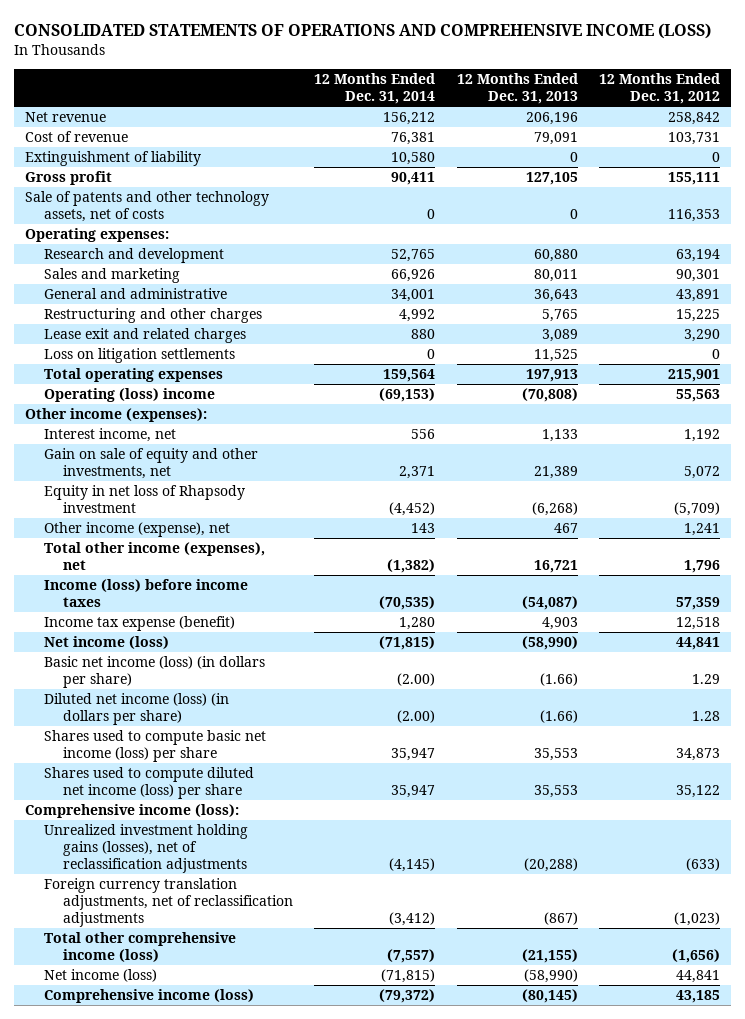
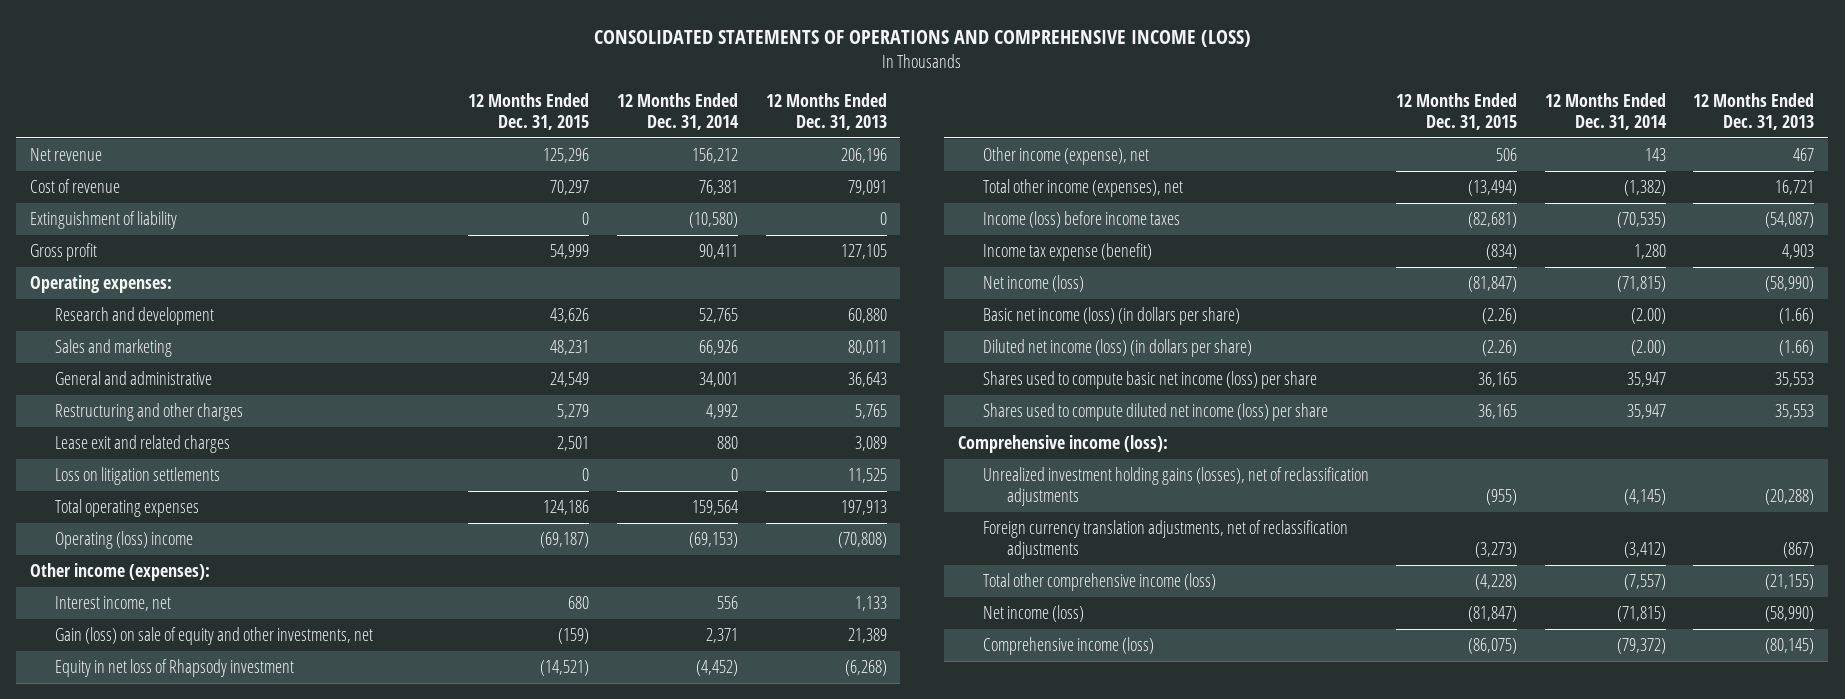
[599,72,721,104] 12 Months Ended Dec. 31, 2012 -> none
none -> [468,93,590,131] 12 Months Ended Dec. 31, 2015
[391,152,436,166] 10,580 -> [688,212,738,229] (10,580)
[24,191,269,223] Sale of patents and other technology assets, net of costs -> none
[43,448,258,480] Gain on sale of equity and other investments, net -> [54,627,373,646] Gain (loss) on sale of equity and other investments, net

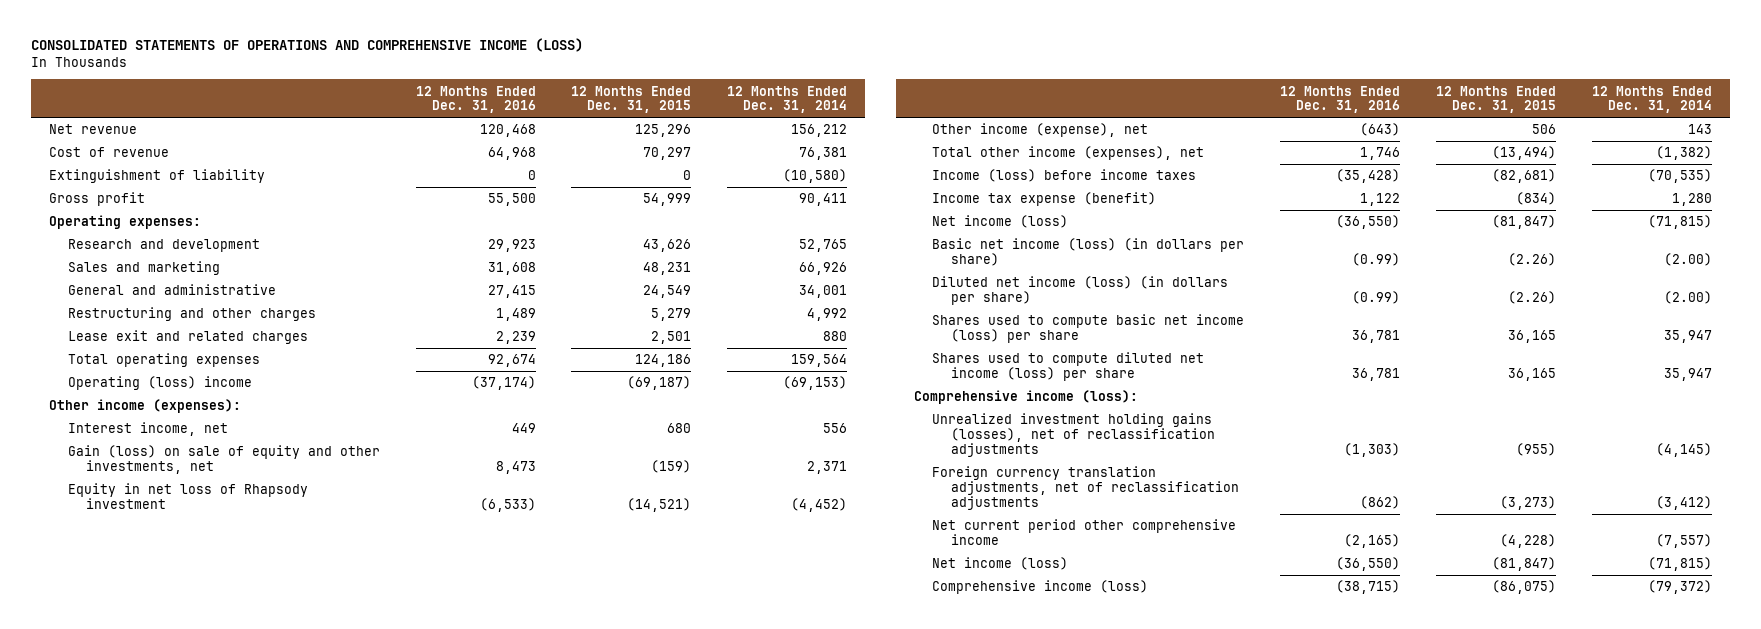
[765,93,887,131] 12 Months Ended Dec. 31, 2013 -> none
none -> [415,85,536,114] 12 Months Ended Dec. 31, 2016
[54,467,220,486] Loss on litigation settlements -> none
[982,573,1216,592] Total other comprehensive income (loss) -> [932,519,1237,545] Net current period other comprehensive income

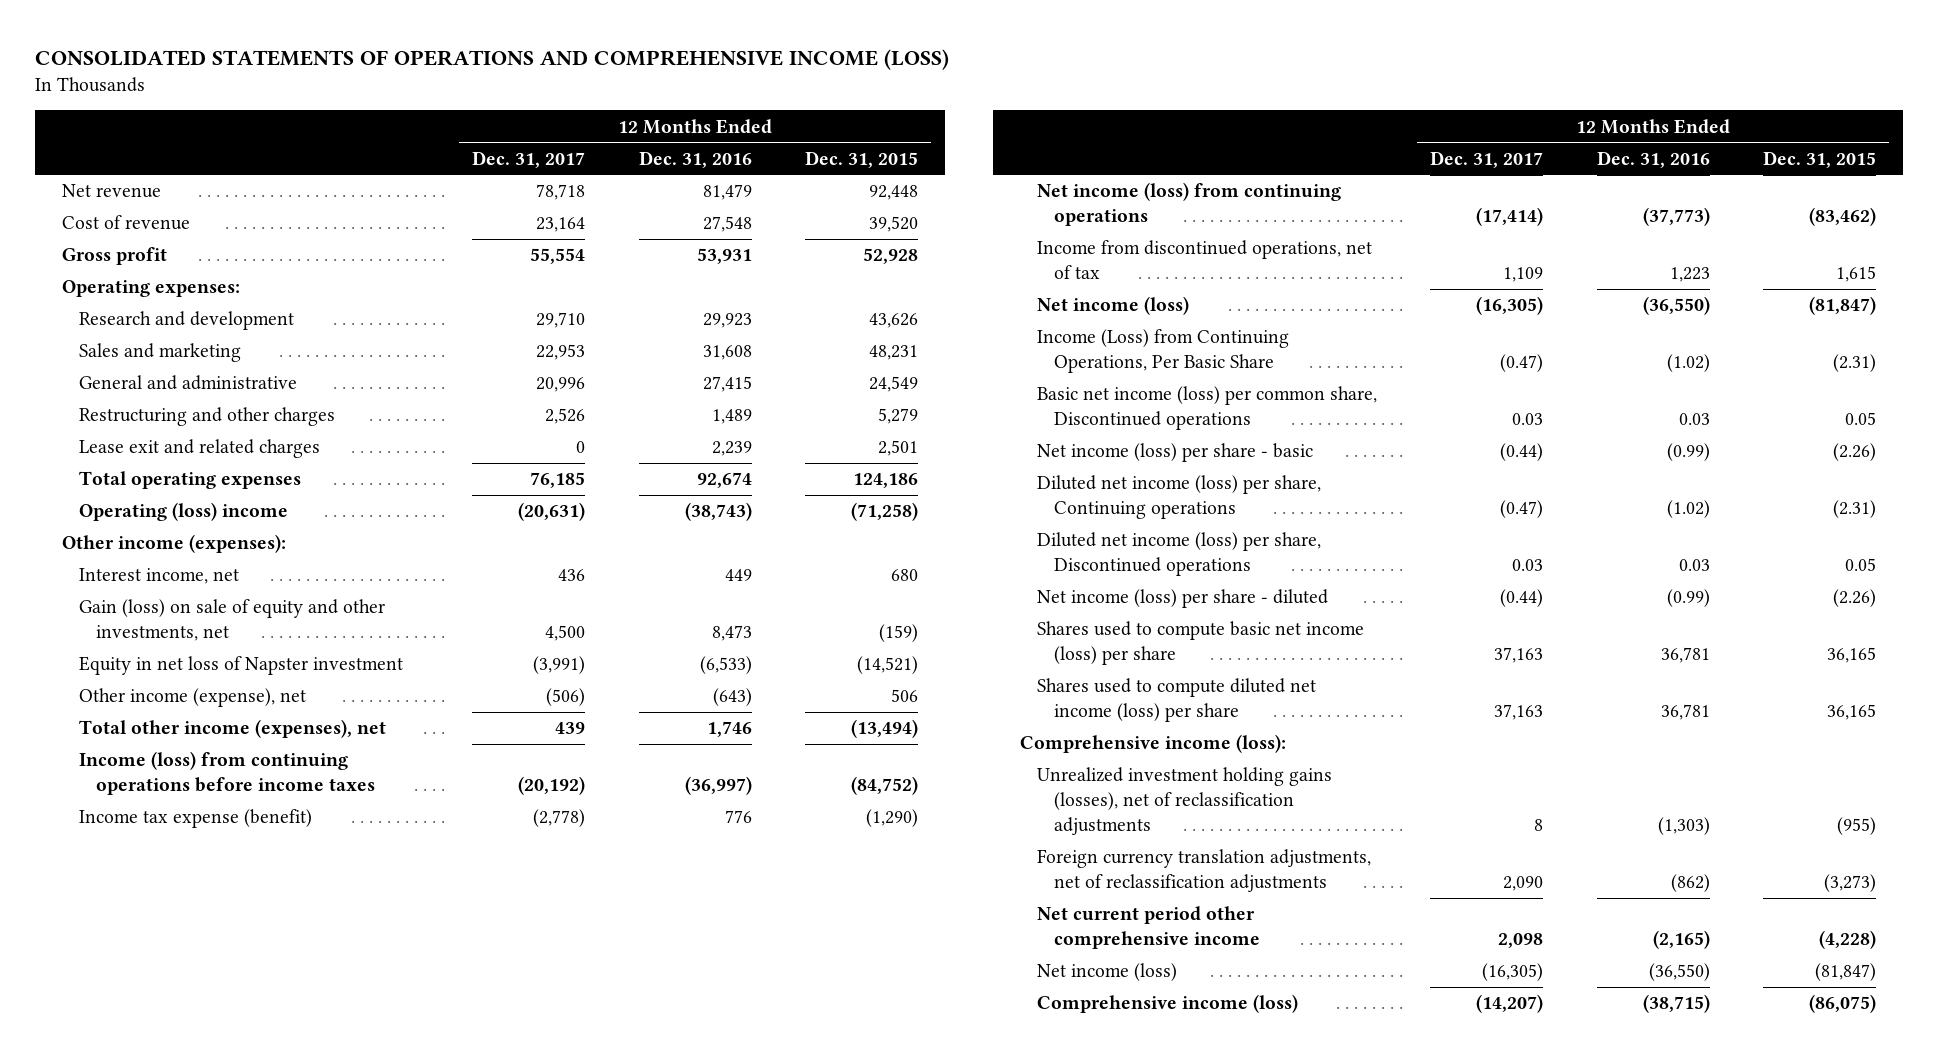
[727,85,848,114] 12 Months Ended Dec. 31, 2014 -> none
none -> [472,150,586,168] Dec. 31, 2017
[49,169,266,184] Extinguishment of liability -> none
[479,124,536,138] 120,468 -> [702,184,752,201] 81,479
[635,124,692,138] 125,296 -> [868,185,918,201] 92,448
[487,147,536,161] 64,968 -> [702,216,752,233] 27,548
[643,147,692,161] 70,297 -> [868,216,918,233] 39,520
[487,193,536,207] 55,500 -> [696,248,752,265] 53,931
[643,193,692,207] 54,999 -> [862,248,918,265] 52,928
[471,376,536,391] (37,174) -> [684,502,752,522] (38,743)
[627,376,692,391] (69,187) -> [850,502,918,522] (71,258)
[67,483,308,509] Equity in net loss of Rhapsody investment -> [78,656,403,676] Equity in net loss of Napster investment
[932,169,1197,183] Income (loss) before income taxes -> [78,751,375,796] Income (loss) from continuing operations before income taxes
[1336,169,1401,184] (35,428) -> [684,776,752,796] (36,997)
[1492,169,1557,184] (82,681) -> [850,776,918,796] (84,752)
[1360,193,1401,207] 1,122 -> [724,810,752,824] 776
[1516,192,1557,206] (834) -> [865,809,918,828] (1,290)
none -> [1036,182,1341,227] Net income (loss) from continuing operations
none -> [1036,240,1372,280] Income from discontinued operations, net of tax
none -> [1036,329,1289,374] Income (Loss) from Continuing Operations, Per Basic Share
none -> [1036,386,1377,431] Basic net income (loss) per common share, Discontinued operations
[932,238,1245,266] Basic net income (loss) (in dollars per share) -> [1036,443,1313,463] Net income (loss) per share - basic
none -> [1036,475,1321,520] Diluted net income (loss) per share, Continuing operations
none -> [1036,532,1321,577] Diluted net income (loss) per share, Discontinued operations
[932,276,1229,305] Diluted net income (loss) (in dollars per share) -> [1036,589,1328,609] Net income (loss) per share - diluted

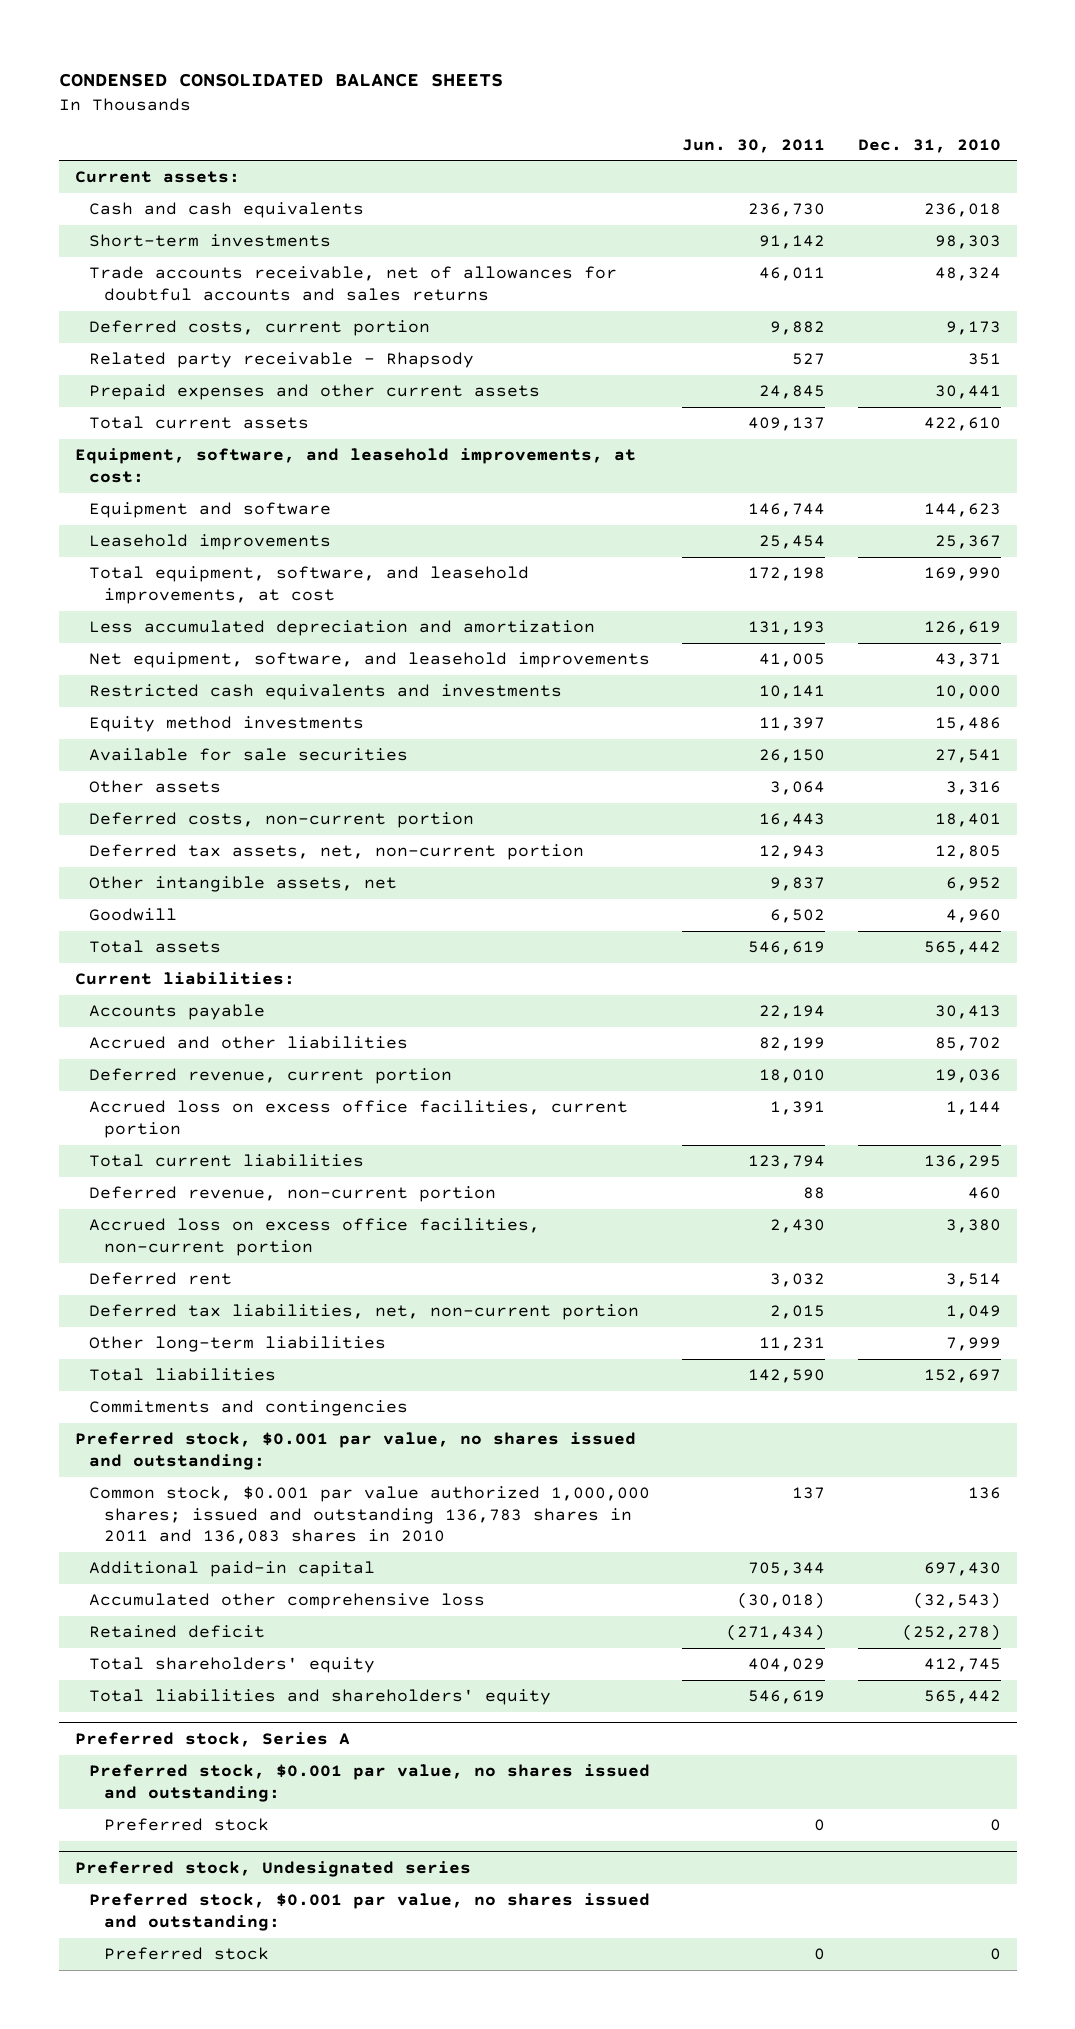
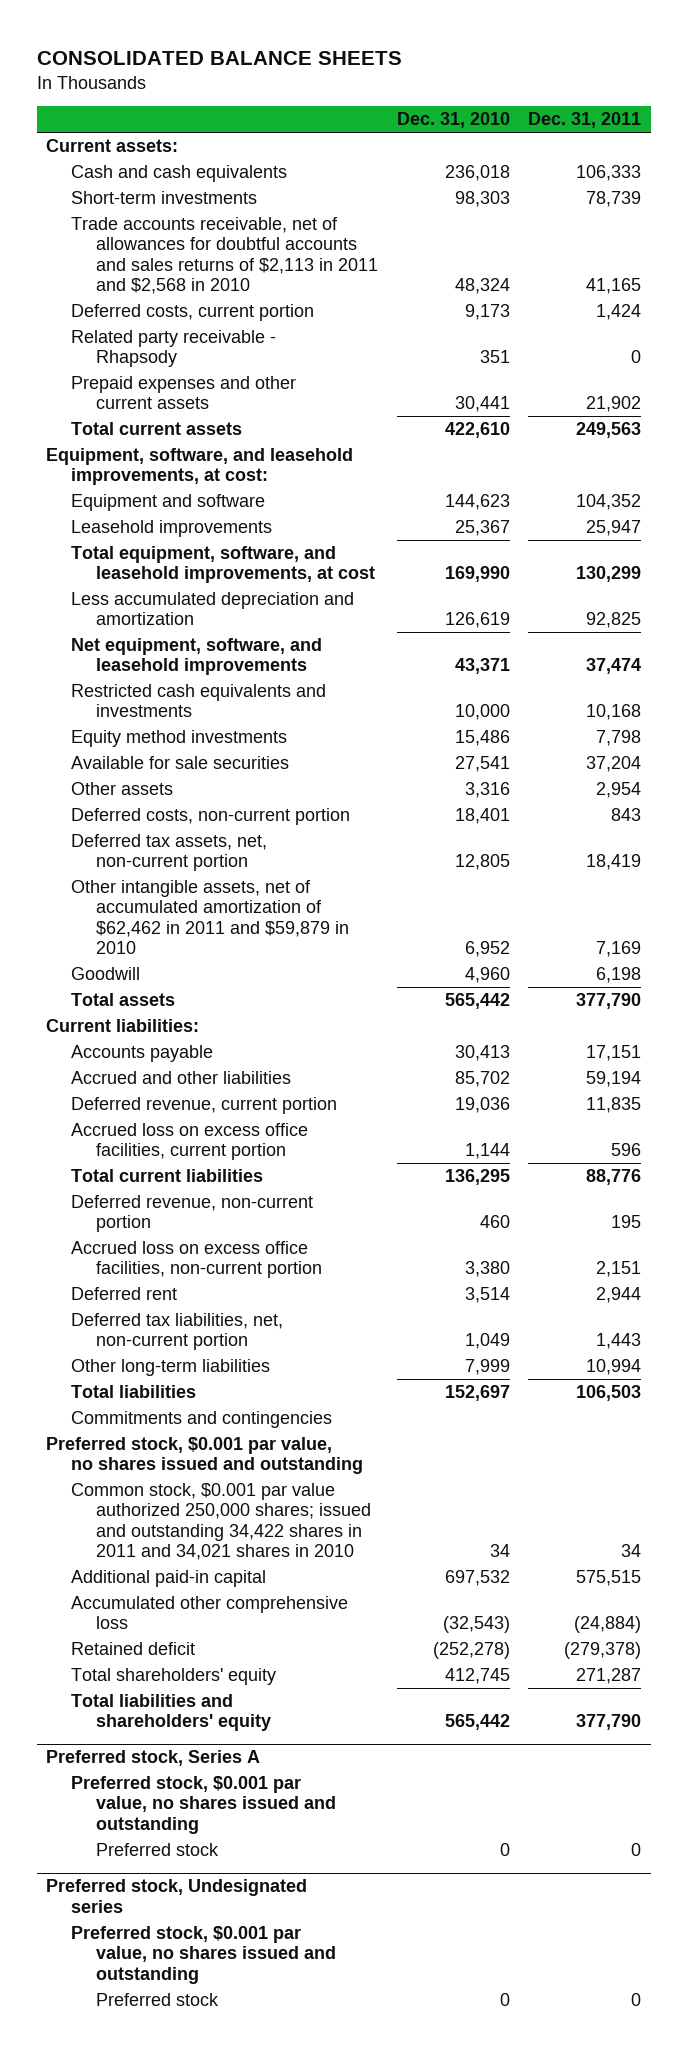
[58,73,503,88] CONDENSED CONSOLIDATED BALANCE SHEETS -> [36,50,402,65] CONSOLIDATED BALANCE SHEETS
[682,138,826,153] Jun. 30, 2011 -> none
none -> [528,112,642,129] Dec. 31, 2011
[89,266,618,301] Trade accounts receivable, net of allowances for doubtful accounts and sales returns -> [71,217,379,295] Trade accounts receivable, net of allowances for doubtful accounts and sales returns of $2,113 in 2011 and $2,568 in 2010
[89,876,398,893] Other intangible assets, net -> [71,880,350,955] Other intangible assets, net of accumulated amortization of $62,462 in 2011 and $59,879 in 2010
[74,1432,636,1470] Preferred stock, $0.001 par value, no shares issued and outstanding: -> [46,1437,364,1475] Preferred stock, $0.001 par value, no shares issued and outstanding
[89,1486,651,1545] Common stock, $0.001 par value authorized 1,000,000 shares; issued and outstanding 136,783 shares in 2011 and 136,083 shares in 2010 -> [71,1483,372,1561] Common stock, $0.001 par value authorized 250,000 shares; issued and outstanding 34,422 shares in 2011 and 34,021 shares in 2010
[967,1487,1001,1500] 136 -> [489,1544,510,1558] 34
[923,1562,1001,1577] 697,430 -> [444,1570,510,1587] 697,532
[89,1764,651,1802] Preferred stock, $0.001 par value, no shares issued and outstanding: -> [71,1776,337,1834] Preferred stock, $0.001 par value, no shares issued and outstanding
[89,1893,651,1931] Preferred stock, $0.001 par value, no shares issued and outstanding: -> [71,1926,337,1984] Preferred stock, $0.001 par value, no shares issued and outstanding

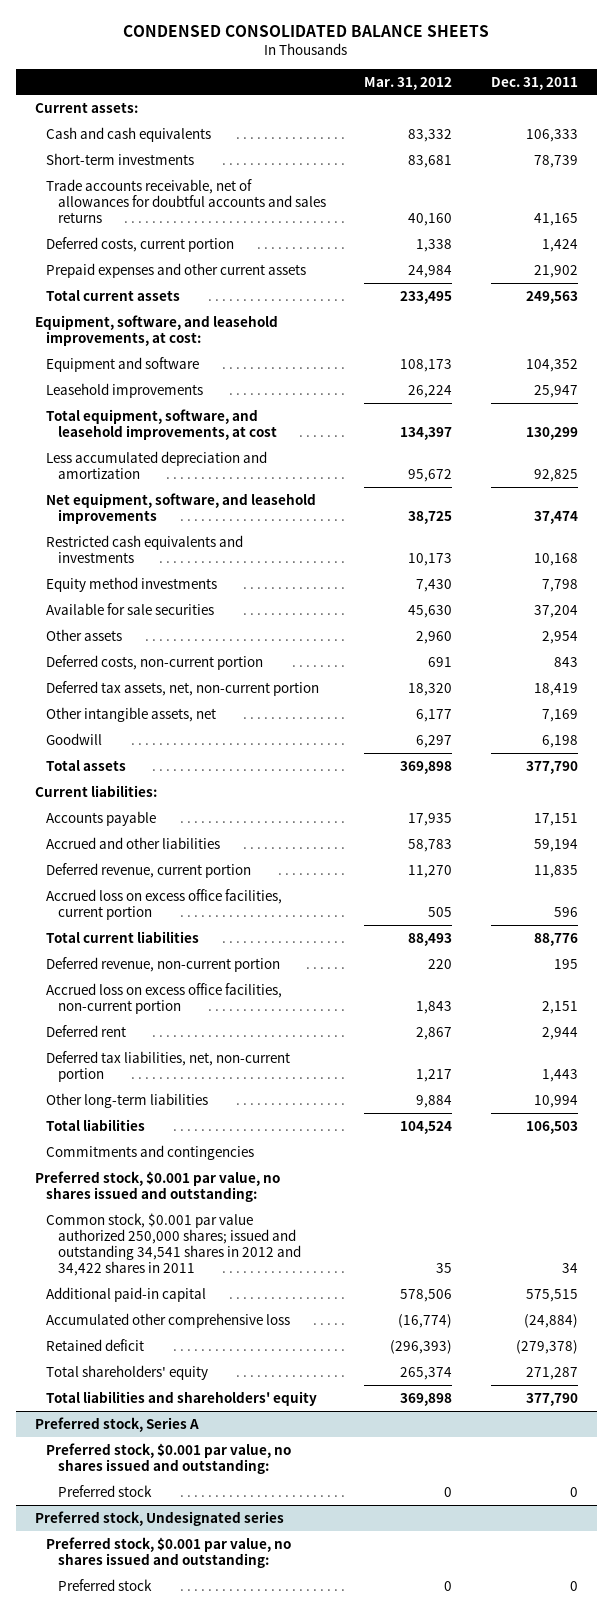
[36,50,402,65] CONSOLIDATED BALANCE SHEETS -> [123,24,490,37] CONDENSED CONSOLIDATED BALANCE SHEETS
[396,112,510,129] Dec. 31, 2010 -> none
none -> [364,76,453,90] Mar. 31, 2012
[71,217,379,295] Trade accounts receivable, net of allowances for doubtful accounts and sales returns of $2,113 in 2011 and $2,568 in 2010 -> [46,178,326,224] Trade accounts receivable, net of allowances for doubtful accounts and sales returns
[71,330,277,368] Related party receivable - Rhapsody -> none
[71,880,350,955] Other intangible assets, net of accumulated amortization of $62,462 in 2011 and $59,879 in 2010 -> [46,706,217,722] Other intangible assets, net
[46,1437,364,1475] Preferred stock, $0.001 par value, no shares issued and outstanding -> [34,1170,280,1202] Preferred stock, $0.001 par value, no shares issued and outstanding:
[71,1483,372,1561] Common stock, $0.001 par value authorized 250,000 shares; issued and outstanding 34,422 shares in 2011 and 34,021 shares in 2010 -> [46,1212,301,1277] Common stock, $0.001 par value authorized 250,000 shares; issued and outstanding 34,541 shares in 2012 and 34,422 shares in 2011
[71,1776,337,1834] Preferred stock, $0.001 par value, no shares issued and outstanding -> [46,1442,292,1474] Preferred stock, $0.001 par value, no shares issued and outstanding:
[71,1926,337,1984] Preferred stock, $0.001 par value, no shares issued and outstanding -> [46,1536,292,1568] Preferred stock, $0.001 par value, no shares issued and outstanding:

